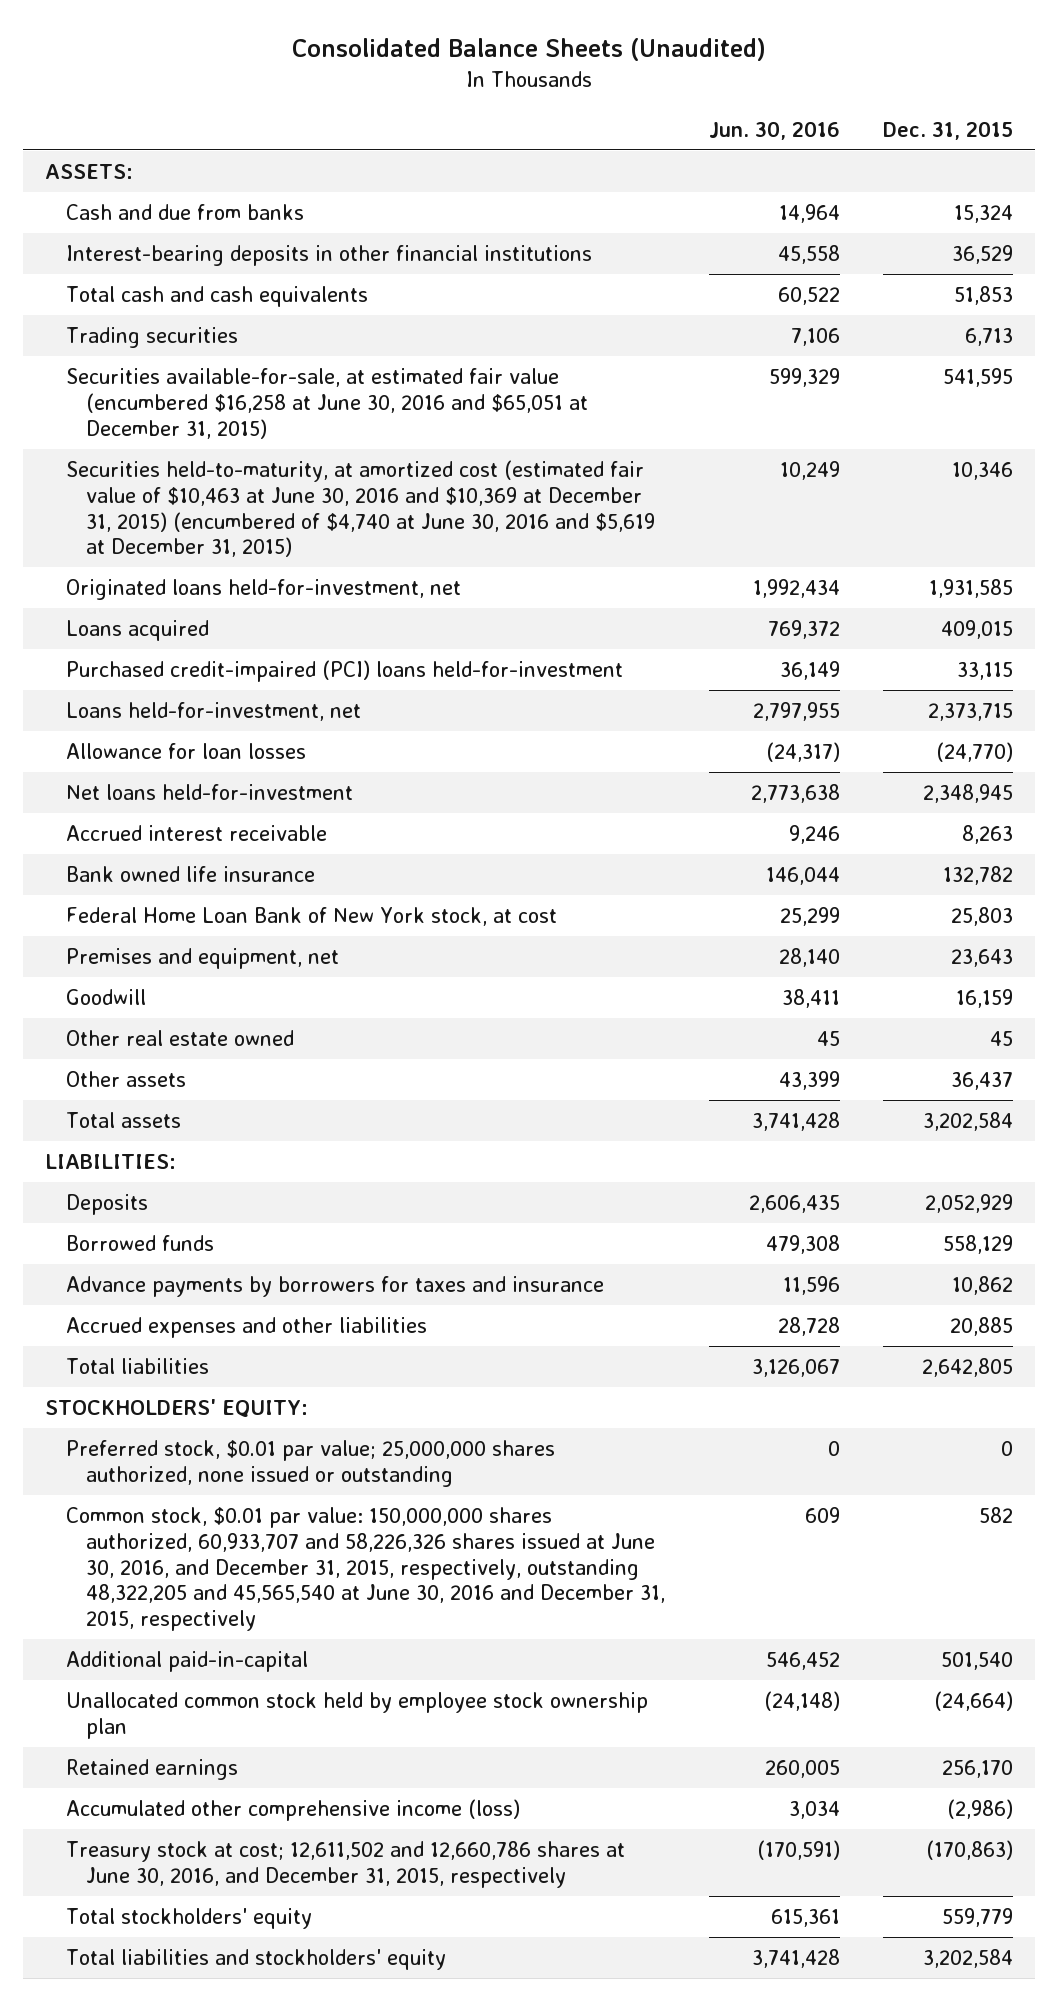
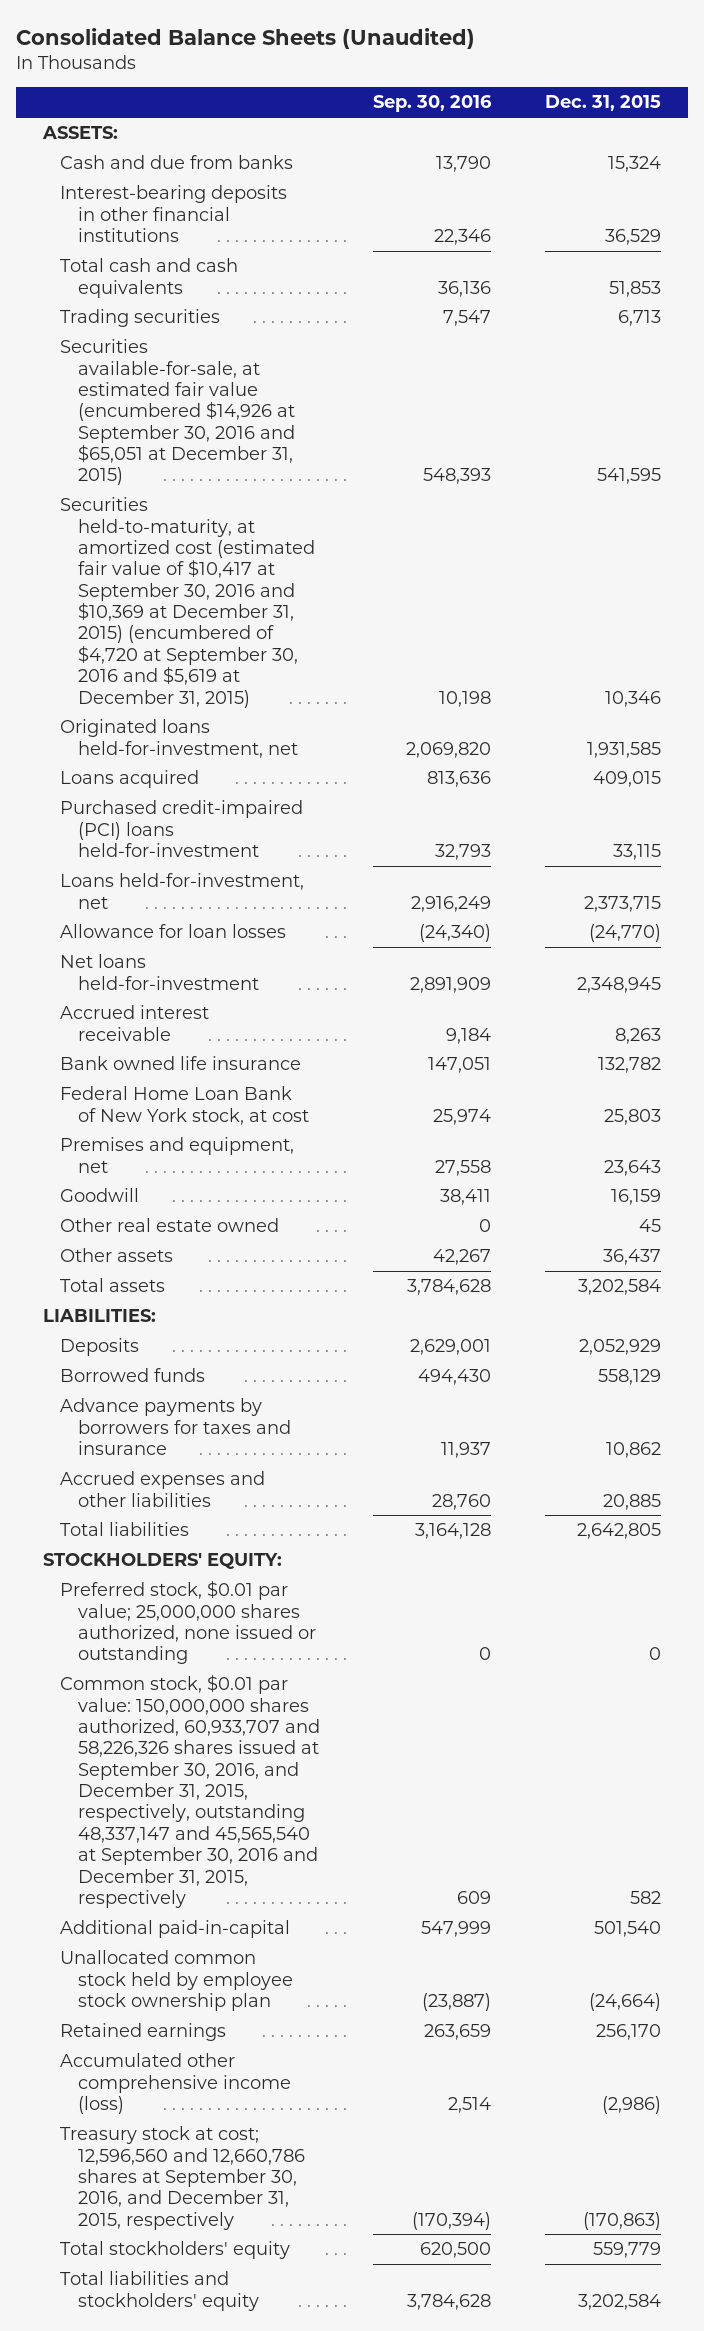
[708,120,840,140] Jun. 30, 2016 -> none
none -> [373,95,493,113] Sep. 30, 2016
[65,367,589,439] Securities available-for-sale, at estimated fair value (encumbered $16,258 at June 30, 2016 and $65,051 at December 31, 2015) -> [60,339,295,486] Securities available-for-sale, at estimated fair value (encumbered $14,926 at September 30, 2016 and $65,051 at December 31, 2015)
[65,459,656,558] Securities held-to-maturity, at amortized cost (estimated fair value of $10,463 at June 30, 2016 and $10,369 at December 31, 2015) (encumbered of $4,740 at June 30, 2016 and $5,619 at December 31, 2015) -> [60,497,315,708] Securities held-to-maturity, at amortized cost (estimated fair value of $10,417 at September 30, 2016 and $10,369 at December 31, 2015) (encumbered of $4,720 at September 30, 2016 and $5,619 at December 31, 2015)
[65,1506,666,1632] Common stock, $0.01 par value: 150,000,000 shares authorized, 60,933,707 and 58,226,326 shares issued at June 30, 2016, and December 31, 2015, respectively, outstanding 48,322,205 and 45,565,540 at June 30, 2016 and December 31, 2015, respectively -> [60,1674,320,1908] Common stock, $0.01 par value: 150,000,000 shares authorized, 60,933,707 and 58,226,326 shares issued at September 30, 2016, and December 31, 2015, respectively, outstanding 48,337,147 and 45,565,540 at September 30, 2016 and December 31, 2015, respectively
[65,1840,625,1888] Treasury stock at cost; 12,611,502 and 12,660,786 shares at June 30, 2016, and December 31, 2015, respectively -> [60,2126,305,2230] Treasury stock at cost; 12,596,560 and 12,660,786 shares at September 30, 2016, and December 31, 2015, respectively

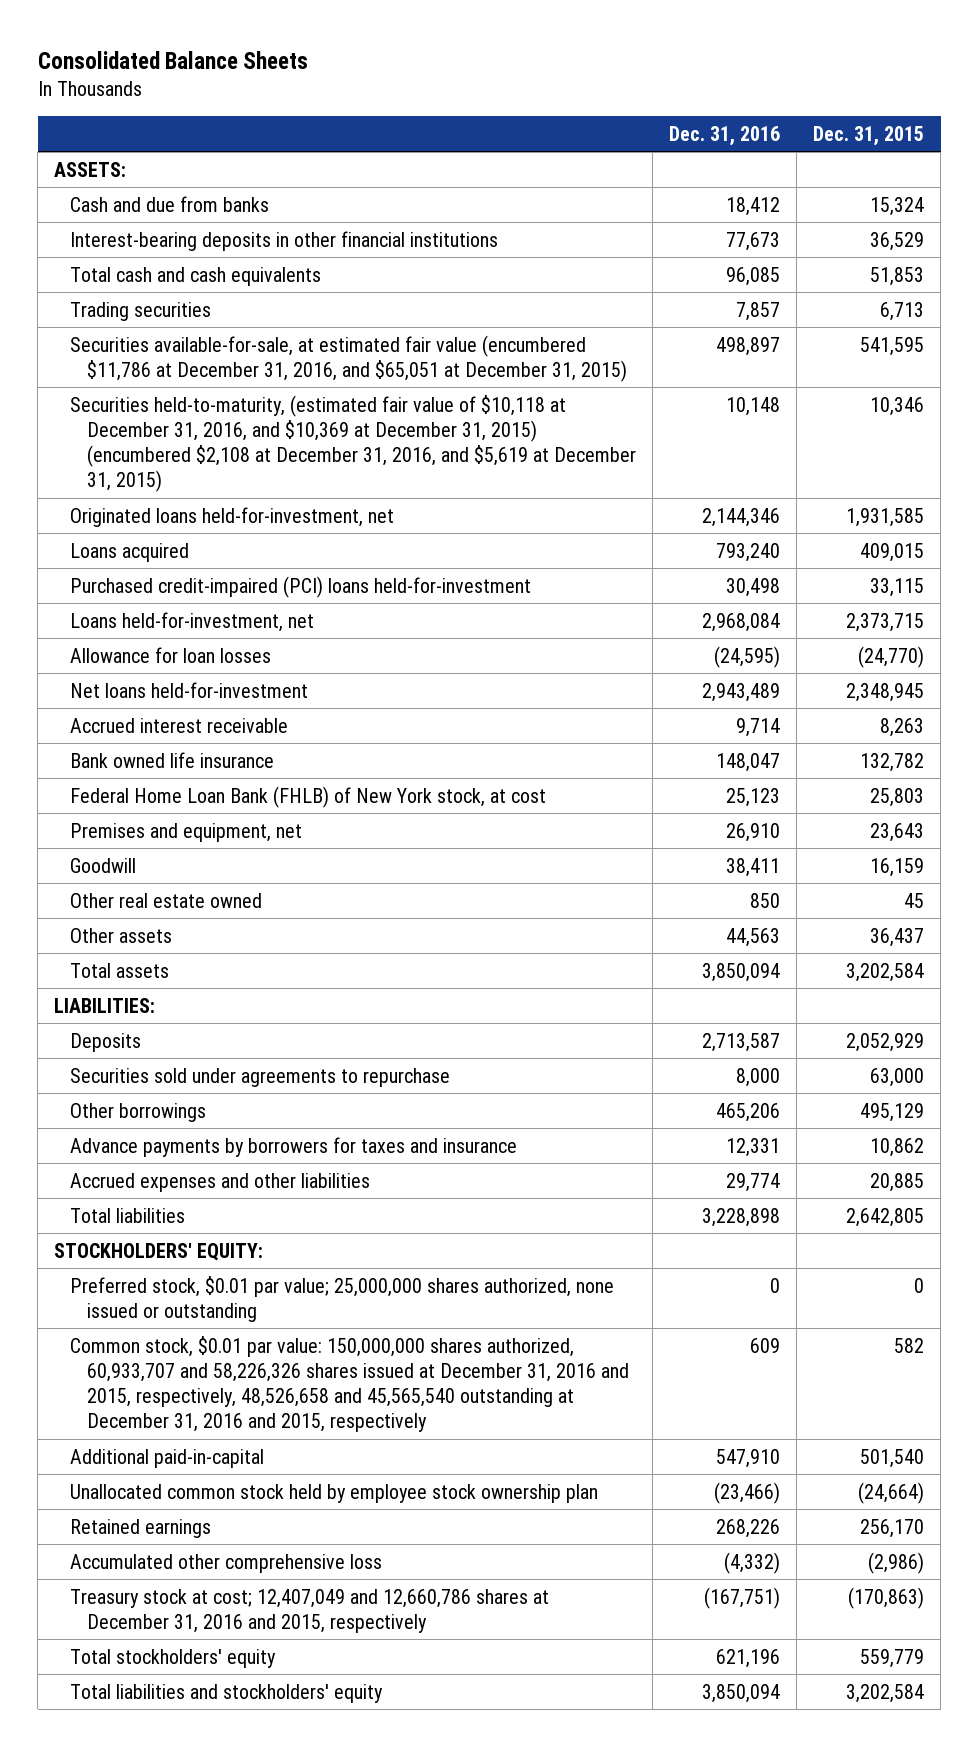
[16,27,476,49] Consolidated Balance Sheets (Unaudited) -> [37,50,308,69] Consolidated Balance Sheets
[373,95,493,113] Sep. 30, 2016 -> none
none -> [669,125,781,146] Dec. 31, 2016
[60,339,295,486] Securities available-for-sale, at estimated fair value (encumbered $14,926 at September 30, 2016 and $65,051 at December 31, 2015) -> [70,334,627,382] Securities available-for-sale, at estimated fair value (encumbered $11,786 at December 31, 2016, and $65,051 at December 31, 2015)
[60,497,315,708] Securities held-to-maturity, at amortized cost (estimated fair value of $10,417 at September 30, 2016 and $10,369 at December 31, 2015) (encumbered of $4,720 at September 30, 2016 and $5,619 at December 31, 2015) -> [70,394,636,493] Securities held-to-maturity, (estimated fair value of $10,118 at December 31, 2016, and $10,369 at December 31, 2015) (encumbered $2,108 at December 31, 2016, and $5,619 at December 31, 2015)
[60,1086,309,1125] Federal Home Loan Bank of New York stock, at cost -> [70,785,547,808] Federal Home Loan Bank (FHLB) of New York stock, at cost
[60,1368,206,1383] Borrowed funds -> none
none -> [70,1067,451,1087] Securities sold under agreements to repurchase
none -> [70,1102,207,1122] Other borrowings
[60,1674,320,1908] Common stock, $0.01 par value: 150,000,000 shares authorized, 60,933,707 and 58,226,326 shares issued at September 30, 2016, and December 31, 2015, respectively, outstanding 48,337,147 and 45,565,540 at September 30, 2016 and December 31, 2015, respectively -> [70,1335,629,1433] Common stock, $0.01 par value: 150,000,000 shares authorized, 60,933,707 and 58,226,326 shares issued at December 31, 2016 and 2015, respectively, 48,526,658 and 45,565,540 outstanding at December 31, 2016 and 2015, respectively
[60,2053,291,2115] Accumulated other comprehensive income (loss) -> [70,1553,383,1573] Accumulated other comprehensive loss
[60,2126,305,2230] Treasury stock at cost; 12,596,560 and 12,660,786 shares at September 30, 2016, and December 31, 2015, respectively -> [70,1588,550,1633] Treasury stock at cost; 12,407,049 and 12,660,786 shares at December 31, 2016 and 2015, respectively

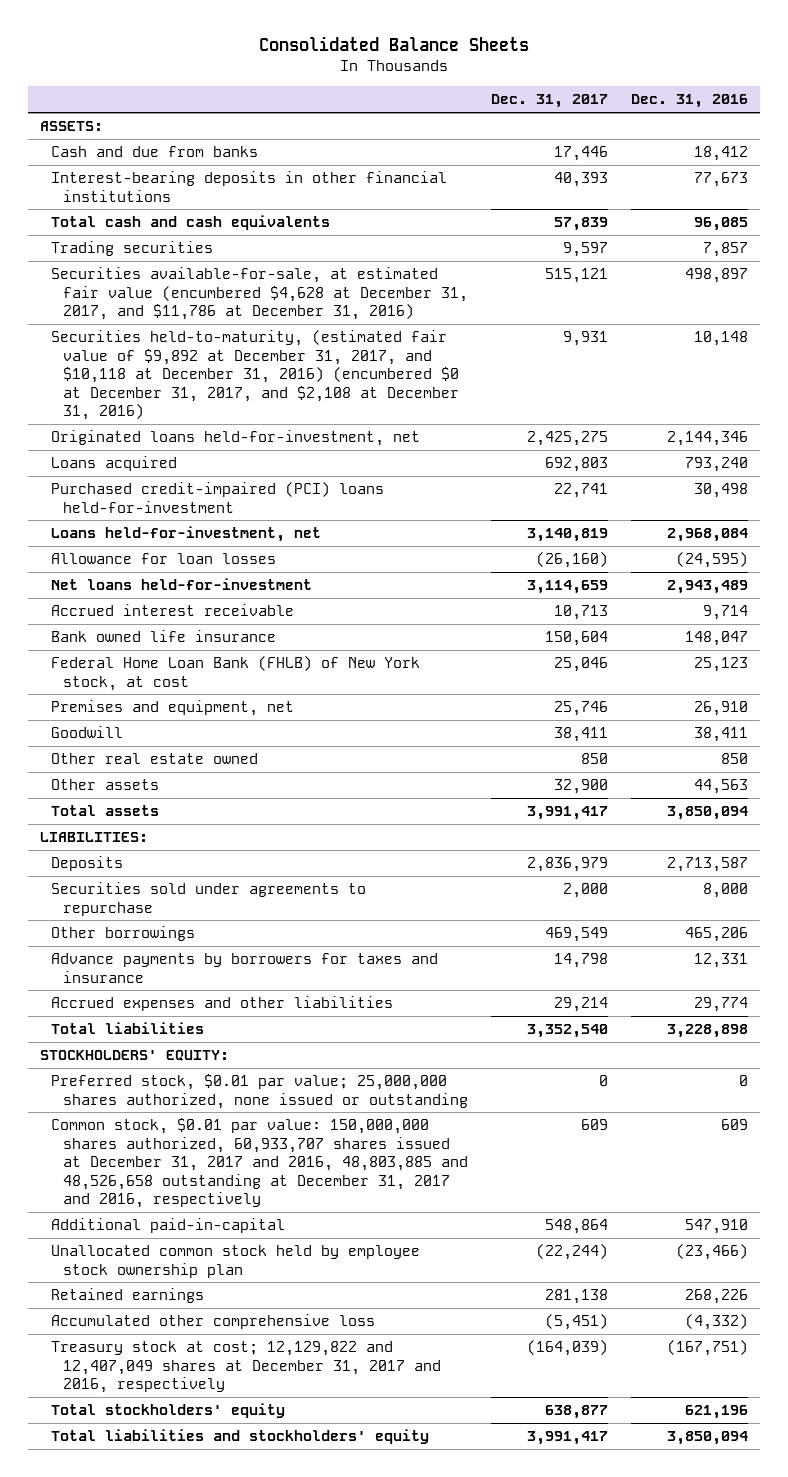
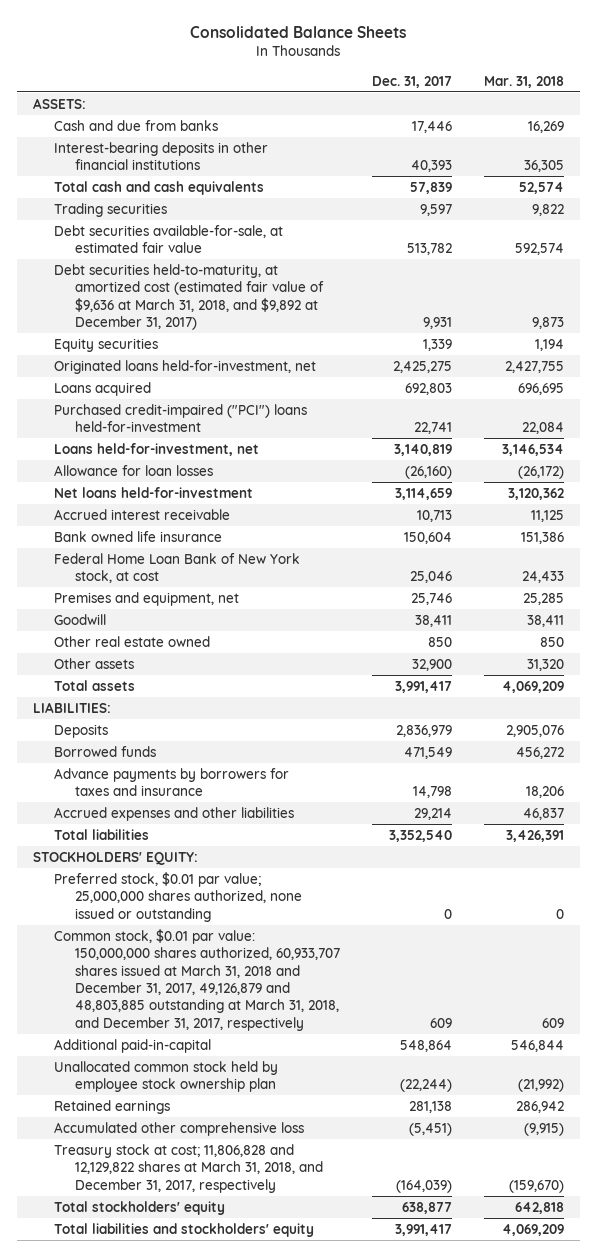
[631,94,749,109] Dec. 31, 2016 -> none
none -> [483,75,564,88] Mar. 31, 2018
[51,267,468,321] Securities available-for-sale, at estimated fair value (encumbered $4,628 at December 31, 2017, and $11,786 at December 31, 2016) -> none
none -> [54,224,284,254] Debt securities available-for-sale, at estimated fair value
[51,330,459,421] Securities held-to-maturity, (estimated fair value of $9,892 at December 31, 2017, and $10,118 at December 31, 2016) (encumbered $0 at December 31, 2017, and $2,108 at December 31, 2016) -> [54,263,325,330] Debt securities held-to-maturity, at amortized cost (estimated fair value of $9,636 at March 31, 2018, and $9,892 at December 31, 2017)
none -> [54,337,159,352] Equity securities
[51,482,385,513] Purchased credit-impaired (PCI) loans held-for-investment -> [54,403,308,433] Purchased credit-impaired ("PCI") loans held-for-investment
[51,656,421,691] Federal Home Loan Bank (FHLB) of New York stock, at cost -> [54,552,301,584] Federal Home Loan Bank of New York stock, at cost
[51,882,367,916] Securities sold under agreements to repurchase -> none
[51,926,196,942] Other borrowings -> none
none -> [54,745,157,757] Borrowed funds
[51,1118,468,1209] Common stock, $0.01 par value: 150,000,000 shares authorized, 60,933,707 shares issued at December 31, 2017 and 2016, 48,803,885 and 48,526,658 outstanding at December 31, 2017 and 2016, respectively -> [54,928,341,1031] Common stock, $0.01 par value: 150,000,000 shares authorized, 60,933,707 shares issued at March 31, 2018 and December 31, 2017, 49,126,879 and 48,803,885 outstanding at March 31, 2018, and December 31, 2017, respectively
[51,1341,441,1394] Treasury stock at cost; 12,129,822 and 12,407,049 shares at December 31, 2017 and 2016, respectively -> [54,1143,324,1193] Treasury stock at cost; 11,806,828 and 12,129,822 shares at March 31, 2018, and December 31, 2017, respectively

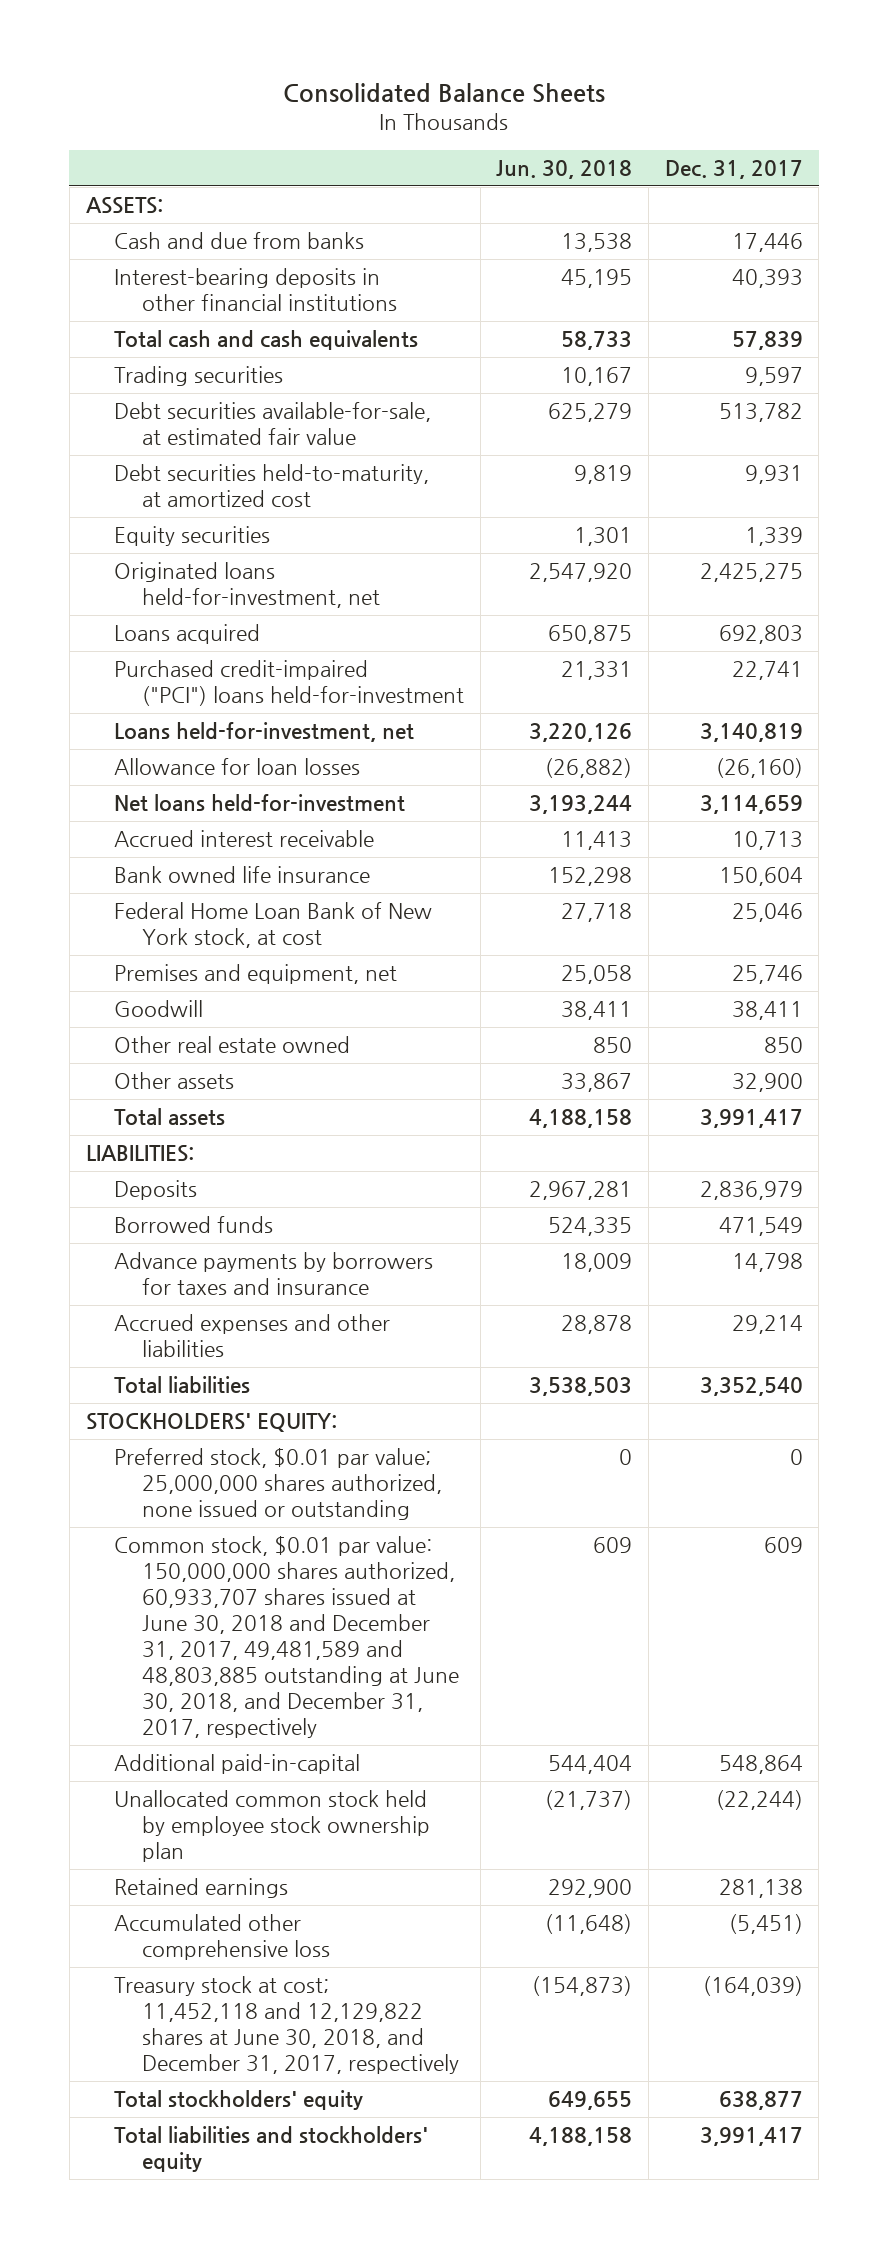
[483,75,564,88] Mar. 31, 2018 -> none
none -> [496,160,633,180] Jun. 30, 2018
[54,263,325,330] Debt securities held-to-maturity, at amortized cost (estimated fair value of $9,636 at March 31, 2018, and $9,892 at December 31, 2017) -> [113,464,429,508] Debt securities held-to-maturity, at amortized cost
[54,928,341,1031] Common stock, $0.01 par value: 150,000,000 shares authorized, 60,933,707 shares issued at March 31, 2018 and December 31, 2017, 49,126,879 and 48,803,885 outstanding at March 31, 2018, and December 31, 2017, respectively -> [113,1536,459,1739] Common stock, $0.01 par value: 150,000,000 shares authorized, 60,933,707 shares issued at June 30, 2018 and December 31, 2017, 49,481,589 and 48,803,885 outstanding at June 30, 2018, and December 31, 2017, respectively
[54,1143,324,1193] Treasury stock at cost; 11,806,828 and 12,129,822 shares at March 31, 2018, and December 31, 2017, respectively -> [113,1976,459,2075] Treasury stock at cost; 11,452,118 and 12,129,822 shares at June 30, 2018, and December 31, 2017, respectively

